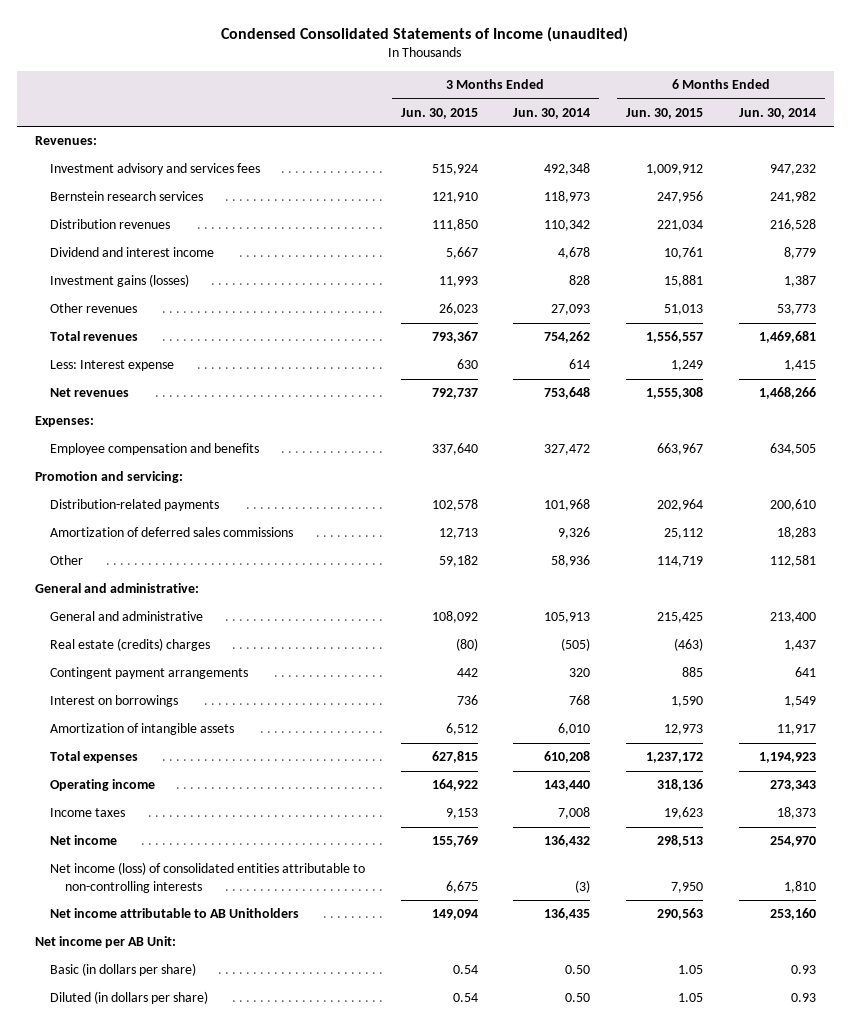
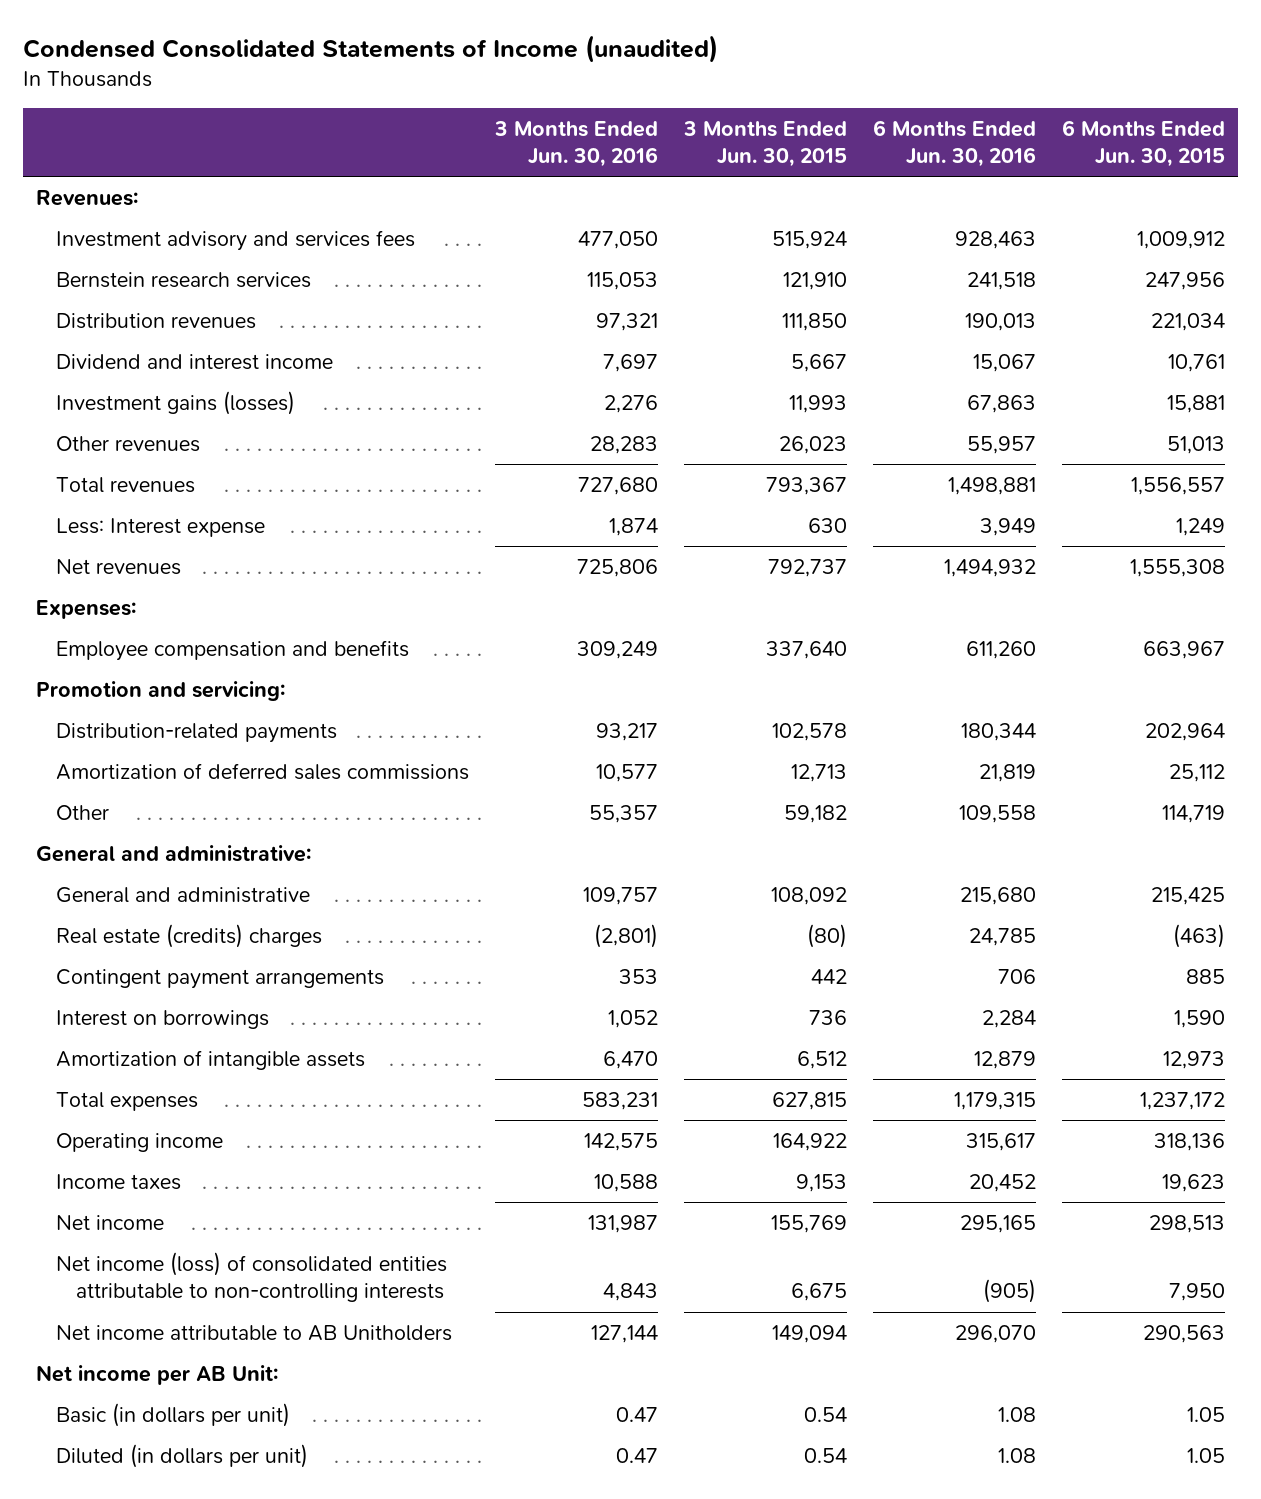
[513,107,591,119] Jun. 30, 2014 -> none
[738,107,816,119] Jun. 30, 2014 -> none
none -> [494,120,659,168] 3 Months Ended Jun. 30, 2016
none -> [872,119,1036,168] 6 Months Ended Jun. 30, 2016
[49,963,196,977] Basic (in dollars per share) -> [56,1402,291,1427] Basic (in dollars per unit)
[49,991,208,1005] Diluted (in dollars per share) -> [56,1443,309,1468] Diluted (in dollars per unit)

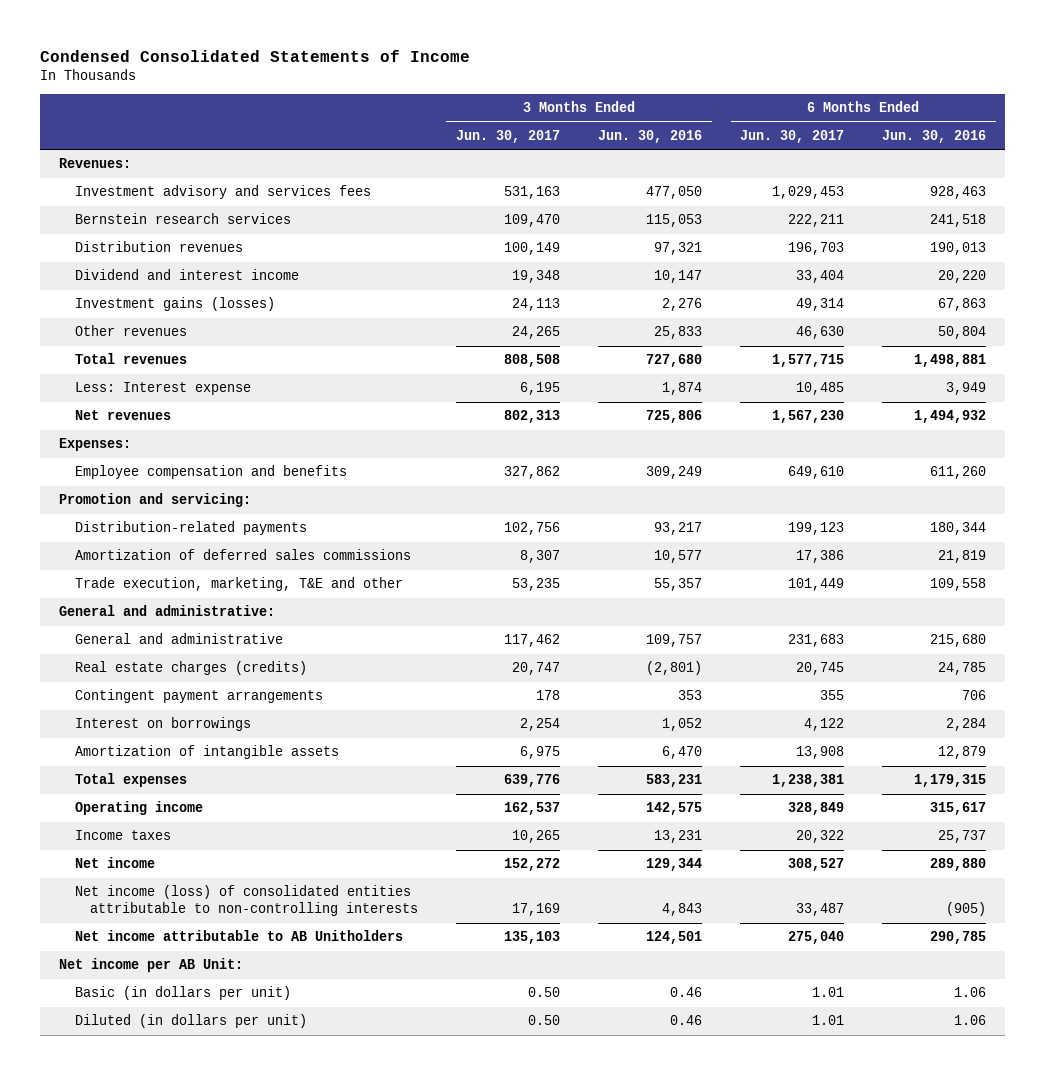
[23,35,719,64] Condensed Consolidated Statements of Income (unaudited) -> [40,49,471,62] Condensed Consolidated Statements of Income
[682,120,847,168] 3 Months Ended Jun. 30, 2015 -> none
[1061,119,1225,168] 6 Months Ended Jun. 30, 2015 -> none
none -> [455,129,560,143] Jun. 30, 2017
none -> [740,129,845,143] Jun. 30, 2017
[603,353,659,372] 7,697 -> [654,270,703,284] 10,147
[972,353,1036,372] 15,067 -> [938,270,987,284] 20,220
[590,435,659,454] 28,283 -> [654,326,703,340] 25,833
[966,435,1036,454] 55,957 -> [938,326,987,340] 50,804
[56,804,110,820] Other -> [74,577,403,592] Trade execution, marketing, T&E and other
[56,923,323,948] Real estate (credits) charges -> [74,661,307,676] Real estate charges (credits)
[594,1173,659,1192] 10,588 -> [654,830,703,844] 13,231
[968,1173,1036,1192] 20,452 -> [938,830,987,844] 25,737
[588,1214,659,1233] 131,987 -> [646,858,703,872] 129,344
[959,1214,1036,1233] 295,165 -> [930,858,987,872] 289,880
[591,1324,659,1343] 127,144 -> [646,931,703,945] 124,501
[954,1324,1036,1343] 296,070 -> [930,931,987,945] 290,785
[616,1406,659,1422] 0.47 -> [670,987,703,998] 0.46
[997,1406,1036,1422] 1.08 -> [954,987,987,998] 1.06
[616,1447,659,1463] 0.47 -> [670,1015,703,1026] 0.46
[997,1447,1036,1463] 1.08 -> [954,1015,987,1026] 1.06

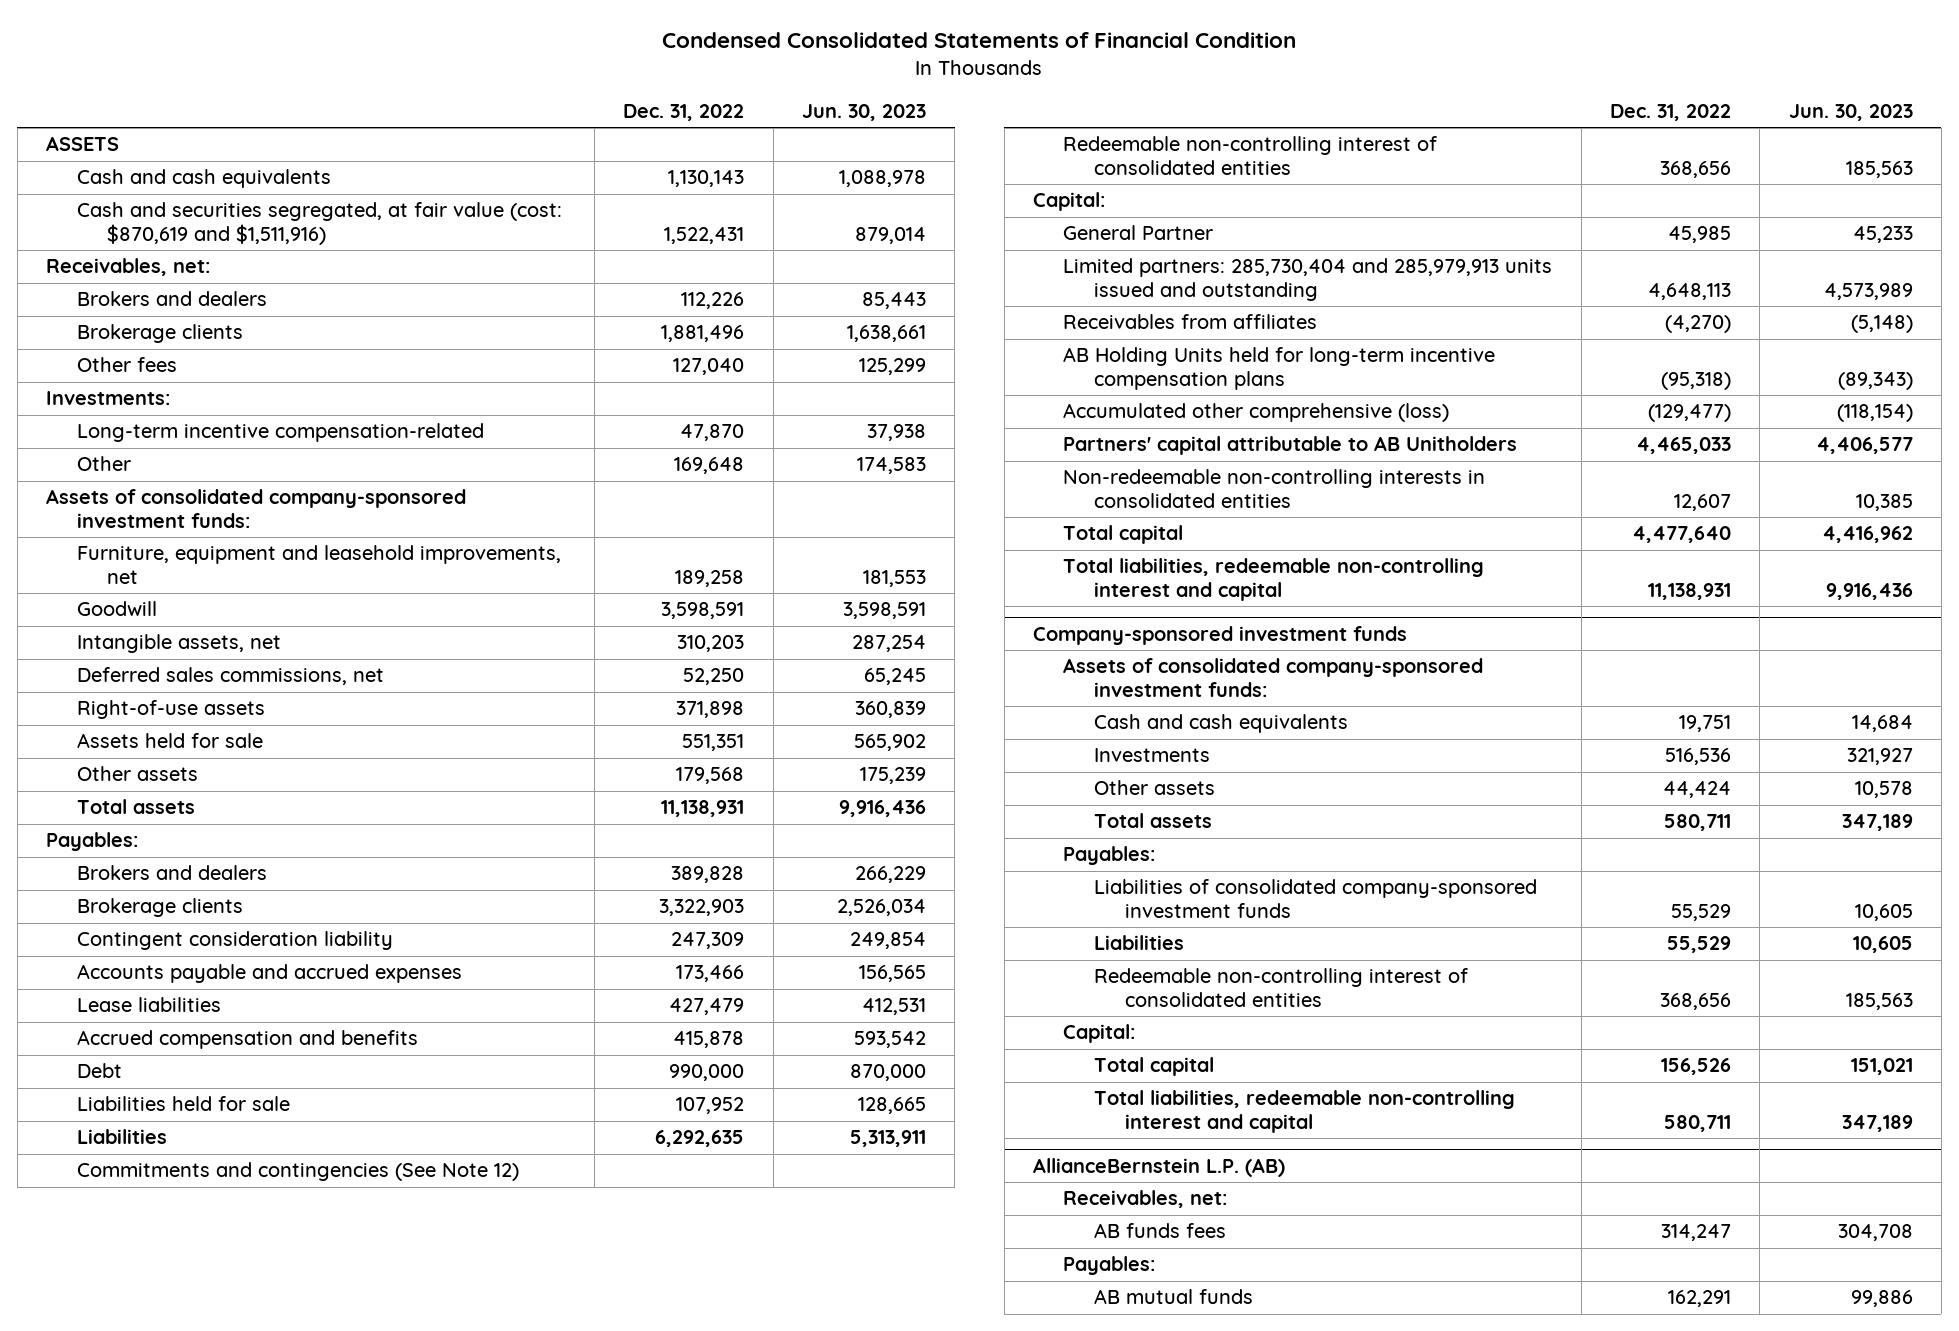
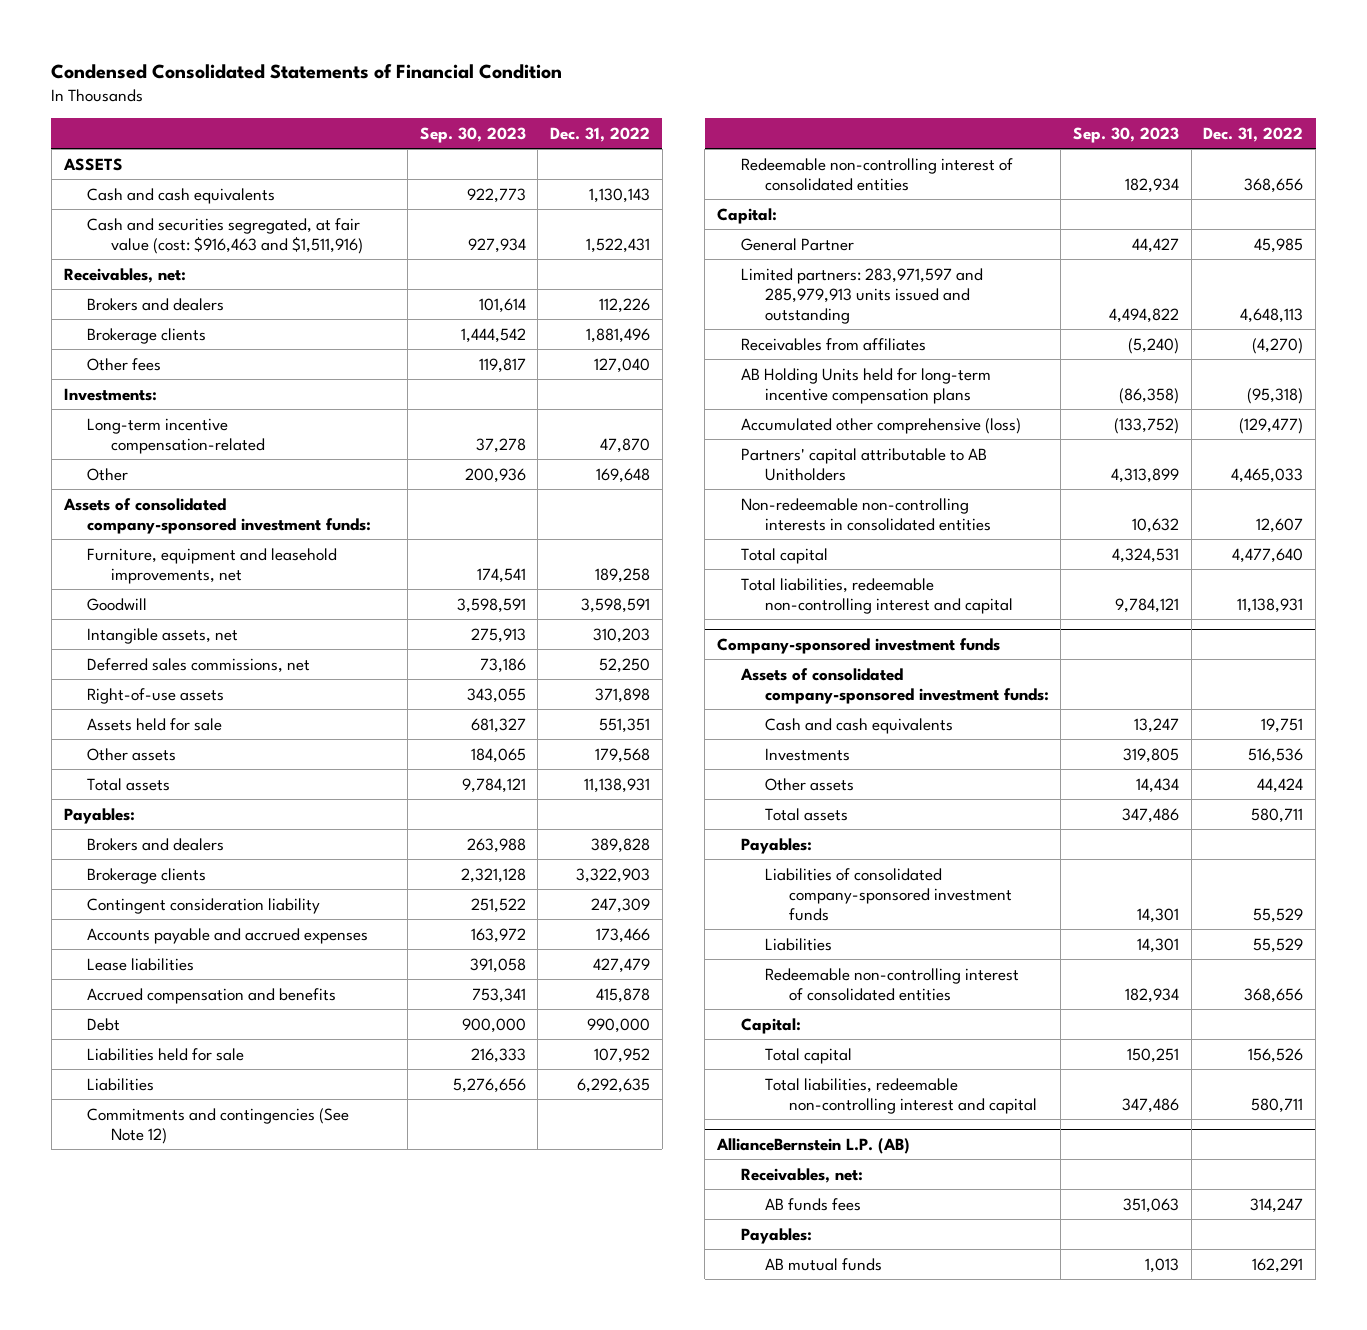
[801,103,926,121] Jun. 30, 2023 -> none
none -> [419,127,526,144] Sep. 30, 2023
[76,202,562,245] Cash and securities segregated, at fair value (cost: $870,619 and $1,511,916) -> [87,217,364,254] Cash and securities segregated, at fair value (cost: $916,463 and $1,511,916)
[1063,258,1553,301] Limited partners: 285,730,404 and 285,979,913 units issued and outstanding -> [740,267,983,324] Limited partners: 283,971,597 and 285,979,913 units issued and outstanding

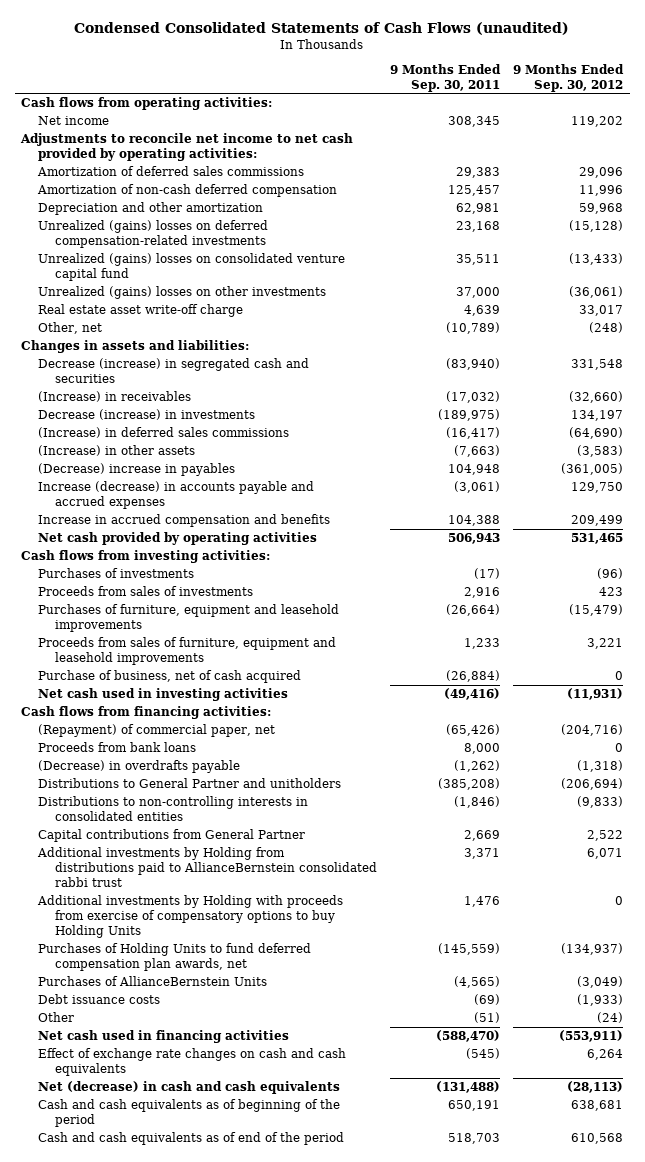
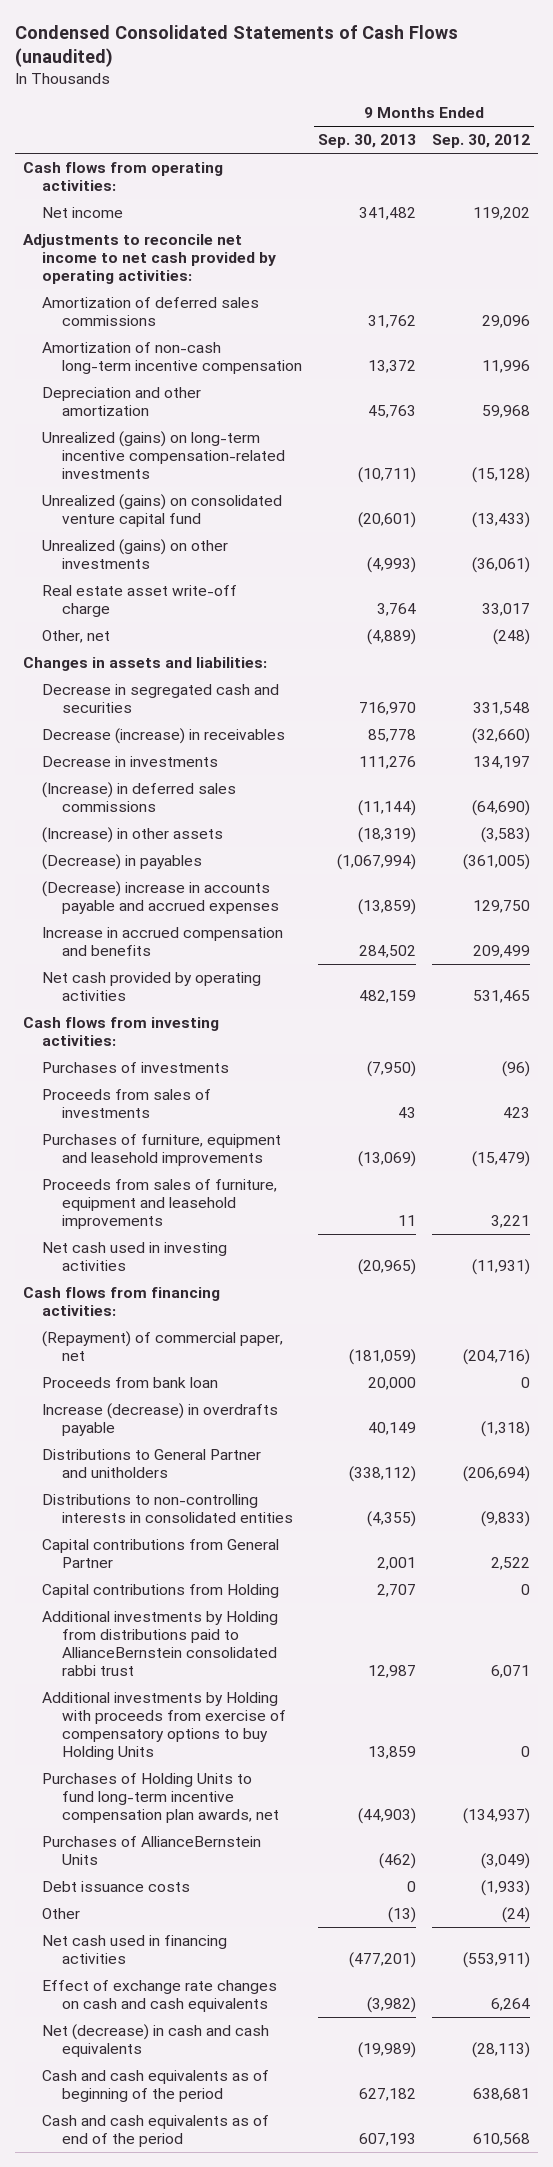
[390,63,502,92] 9 Months Ended Sep. 30, 2011 -> none
none -> [318,134,417,149] Sep. 30, 2013
[37,184,338,198] Amortization of non-cash deferred compensation -> [42,341,302,375] Amortization of non-cash long-term incentive compensation
[38,220,269,249] Unrealized (gains) losses on deferred compensation-related investments -> [42,430,285,480] Unrealized (gains) on long-term incentive compensation-related investments
[38,253,346,282] Unrealized (gains) losses on consolidated venture capital fund -> [42,493,283,528] Unrealized (gains) on consolidated venture capital fund
[38,286,327,300] Unrealized (gains) losses on other investments -> [42,538,229,570] Unrealized (gains) on other investments
[38,358,310,384] Decrease (increase) in segregated cash and securities -> [42,683,280,714] Decrease in segregated cash and securities
[38,391,192,403] (Increase) in receivables -> [42,727,286,744] Decrease (increase) in receivables
[38,409,256,421] Decrease (increase) in investments -> [42,755,219,767] Decrease in investments
[38,463,236,477] (Decrease) increase in payables -> [42,853,203,870] (Decrease) in payables
[38,481,315,510] Increase (decrease) in accounts payable and accrued expenses -> [42,880,279,915] (Decrease) increase in accounts payable and accrued expenses
[38,670,302,684] Purchase of business, net of cash acquired -> none
[38,742,197,753] Proceeds from bank loans -> [42,1376,219,1388] Proceeds from bank loan
[38,760,241,774] (Decrease) in overdrafts payable -> [42,1402,279,1437] Increase (decrease) in overdrafts payable
none -> [42,1583,280,1598] Capital contributions from Holding
[38,943,312,972] Purchases of Holding Units to fund deferred compensation plan awards, net -> [42,1772,279,1824] Purchases of Holding Units to fund long-term incentive compensation plan awards, net

